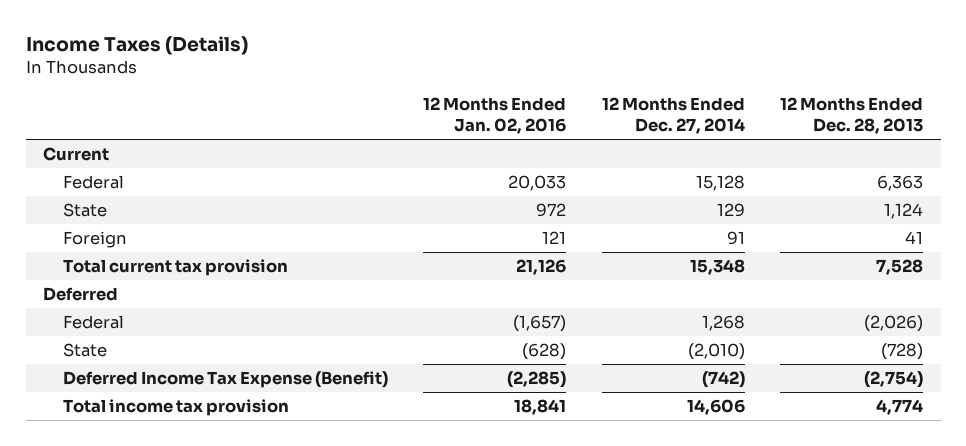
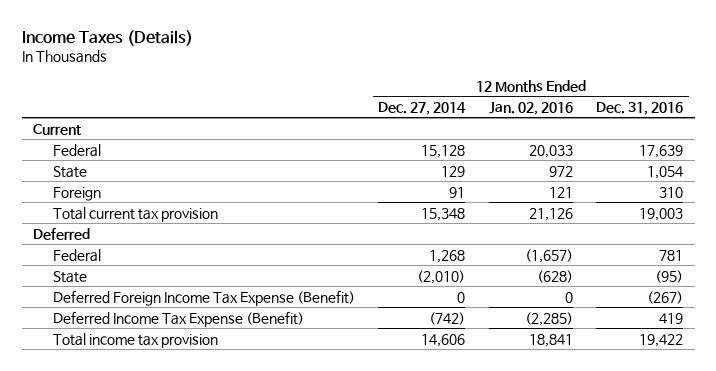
[780,97,924,134] 12 Months Ended Dec. 28, 2013 -> none
none -> [596,101,684,115] Dec. 31, 2016
none -> [53,289,356,306] Deferred Foreign Income Tax Expense (Benefit)

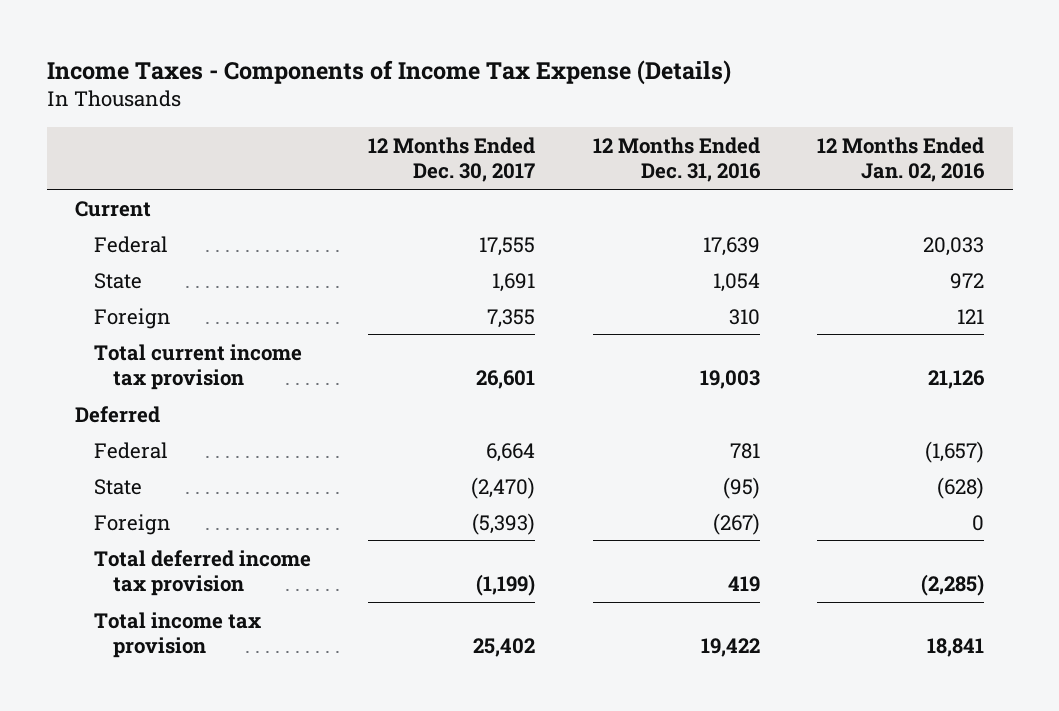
[21,29,193,46] Income Taxes (Details) -> [46,59,731,85] Income Taxes - Components of Income Tax Expense (Details)
[378,101,467,115] Dec. 27, 2014 -> none
none -> [368,136,536,183] 12 Months Ended Dec. 30, 2017
[53,206,219,222] Total current tax provision -> [94,343,303,391] Total current income tax provision
[53,289,356,306] Deferred Foreign Income Tax Expense (Benefit) -> [94,513,172,535] Foreign
[53,310,305,327] Deferred Income Tax Expense (Benefit) -> [94,549,312,597] Total deferred income tax provision

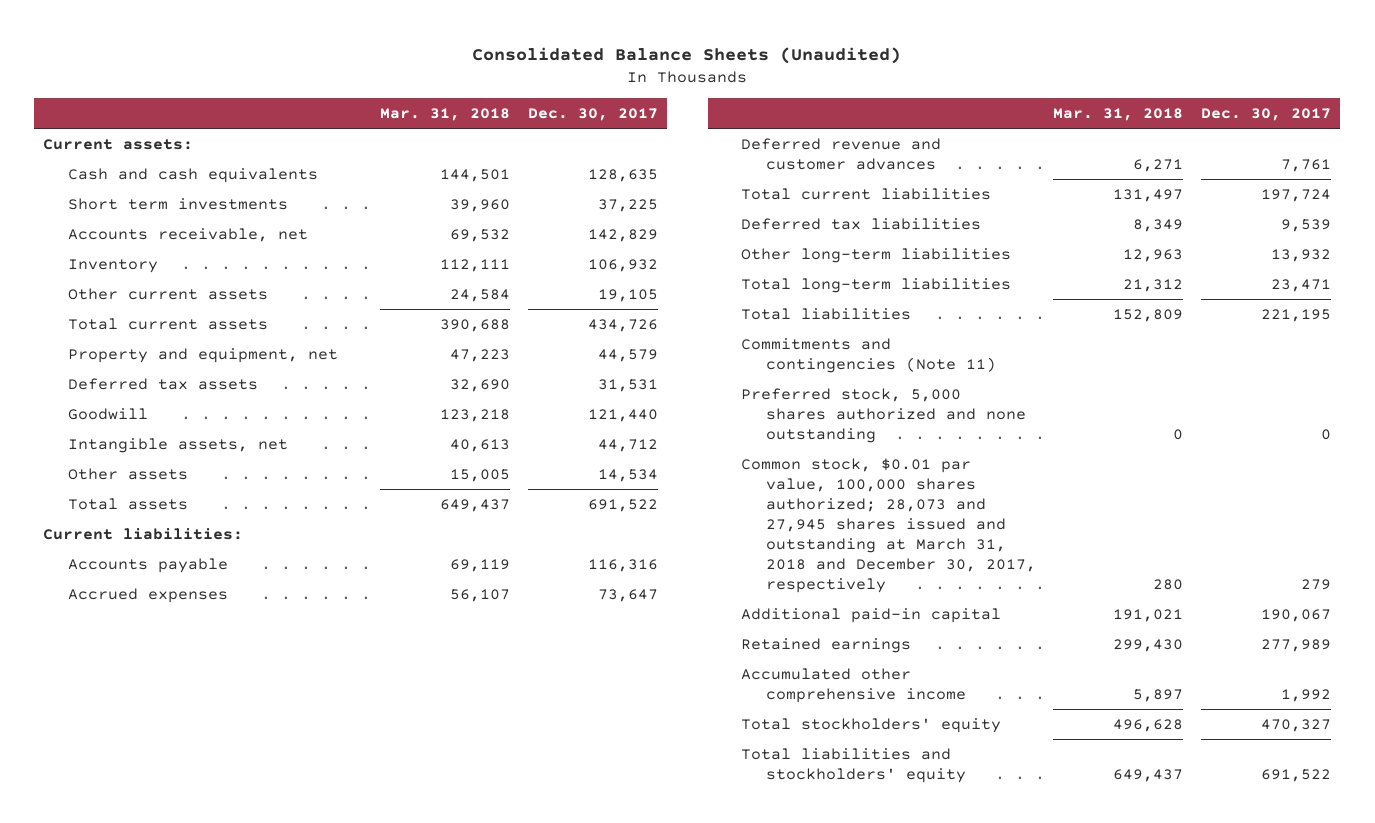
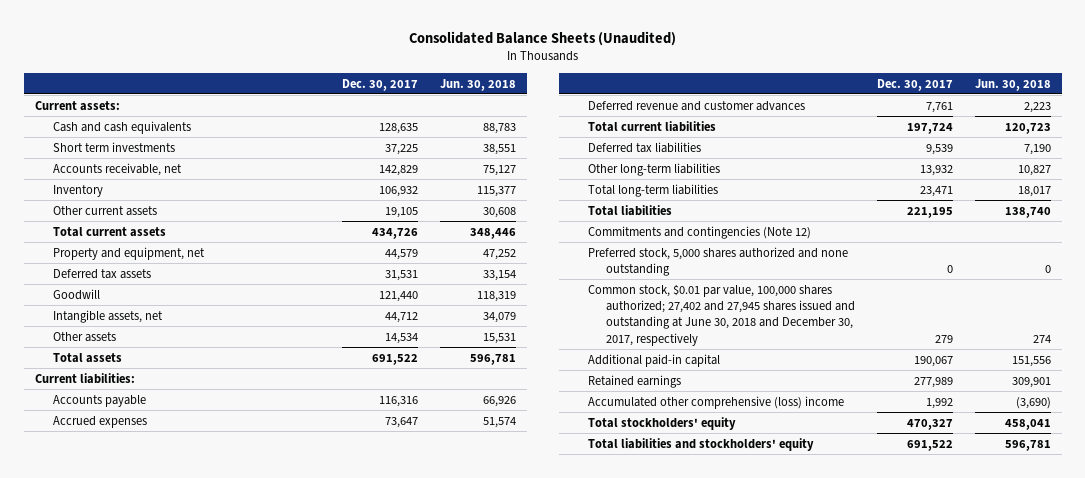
[380,107,511,121] Mar. 31, 2018 -> none
none -> [439,78,516,91] Jun. 30, 2018
[741,337,996,373] Commitments and contingencies (Note 11) -> [587,225,811,239] Commitments and contingencies (Note 12)
[741,457,1036,593] Common stock, $0.01 par value, 100,000 shares authorized; 28,073 and 27,945 shares issued and outstanding at March 31, 2018 and December 30, 2017, respectively -> [587,283,855,346] Common stock, $0.01 par value, 100,000 shares authorized; 27,402 and 27,945 shares issued and outstanding at June 30, 2018 and December 30, 2017, respectively
[741,667,966,703] Accumulated other comprehensive income -> [587,395,844,409] Accumulated other comprehensive (loss) income

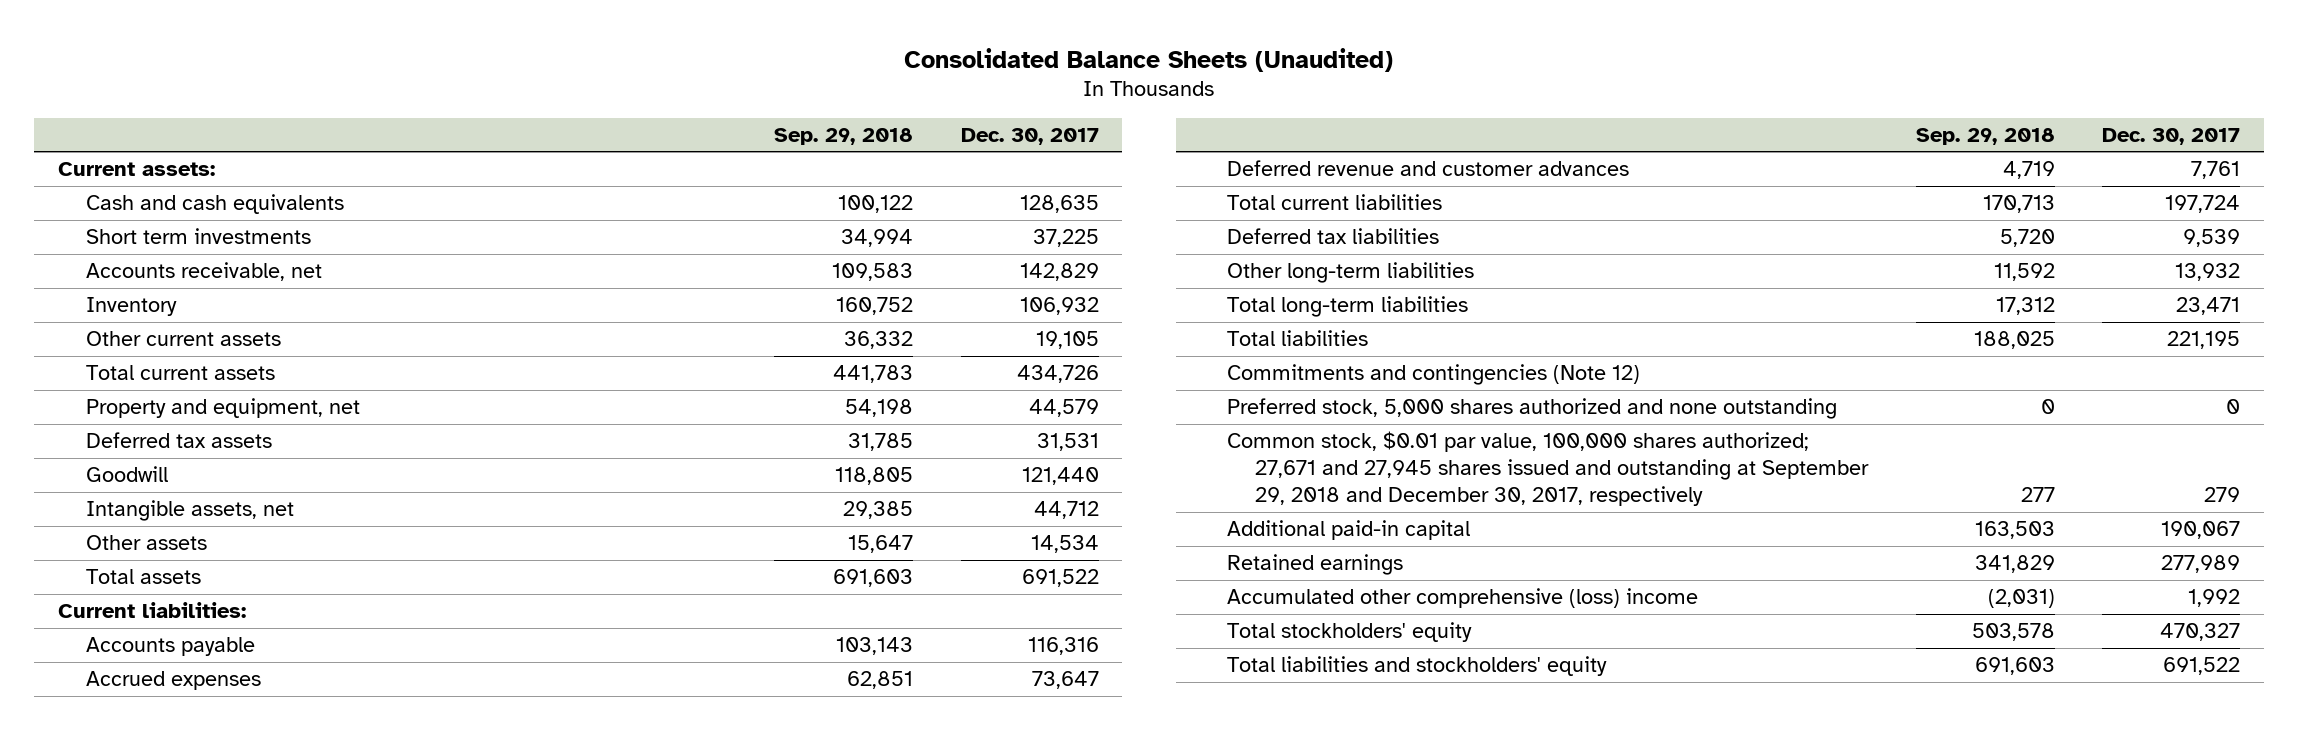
[439,78,516,91] Jun. 30, 2018 -> none
none -> [774,127,914,145] Sep. 29, 2018
[587,283,855,346] Common stock, $0.01 par value, 100,000 shares authorized; 27,402 and 27,945 shares issued and outstanding at June 30, 2018 and December 30, 2017, respectively -> [1227,431,1869,507] Common stock, $0.01 par value, 100,000 shares authorized; 27,671 and 27,945 shares issued and outstanding at September 29, 2018 and December 30, 2017, respectively

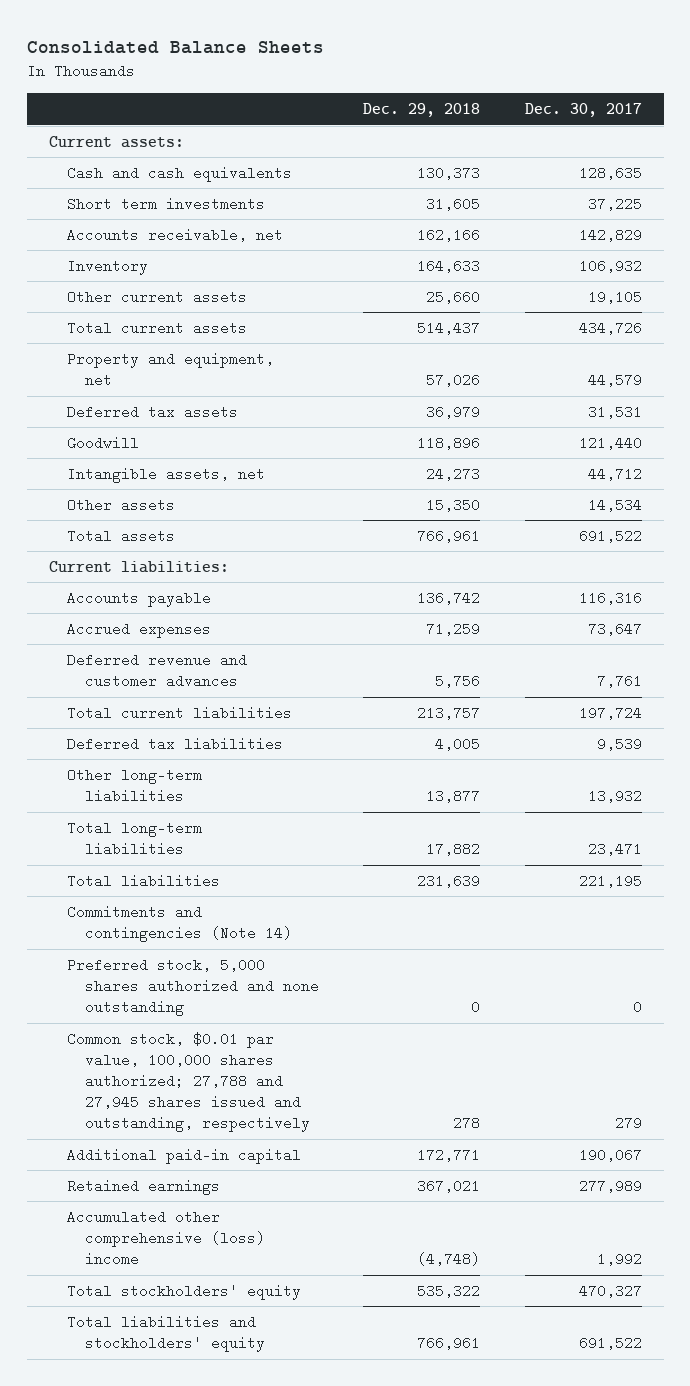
[904,47,1394,72] Consolidated Balance Sheets (Unaudited) -> [26,41,324,55] Consolidated Balance Sheets
[774,127,914,145] Sep. 29, 2018 -> none
none -> [363,103,481,118] Dec. 29, 2018
[1227,364,1641,386] Commitments and contingencies (Note 12) -> [66,904,293,943] Commitments and contingencies (Note 14)
[1227,431,1869,507] Common stock, $0.01 par value, 100,000 shares authorized; 27,671 and 27,945 shares issued and outstanding at September 29, 2018 and December 30, 2017, respectively -> [66,1031,311,1133] Common stock, $0.01 par value, 100,000 shares authorized; 27,788 and 27,945 shares issued and outstanding, respectively

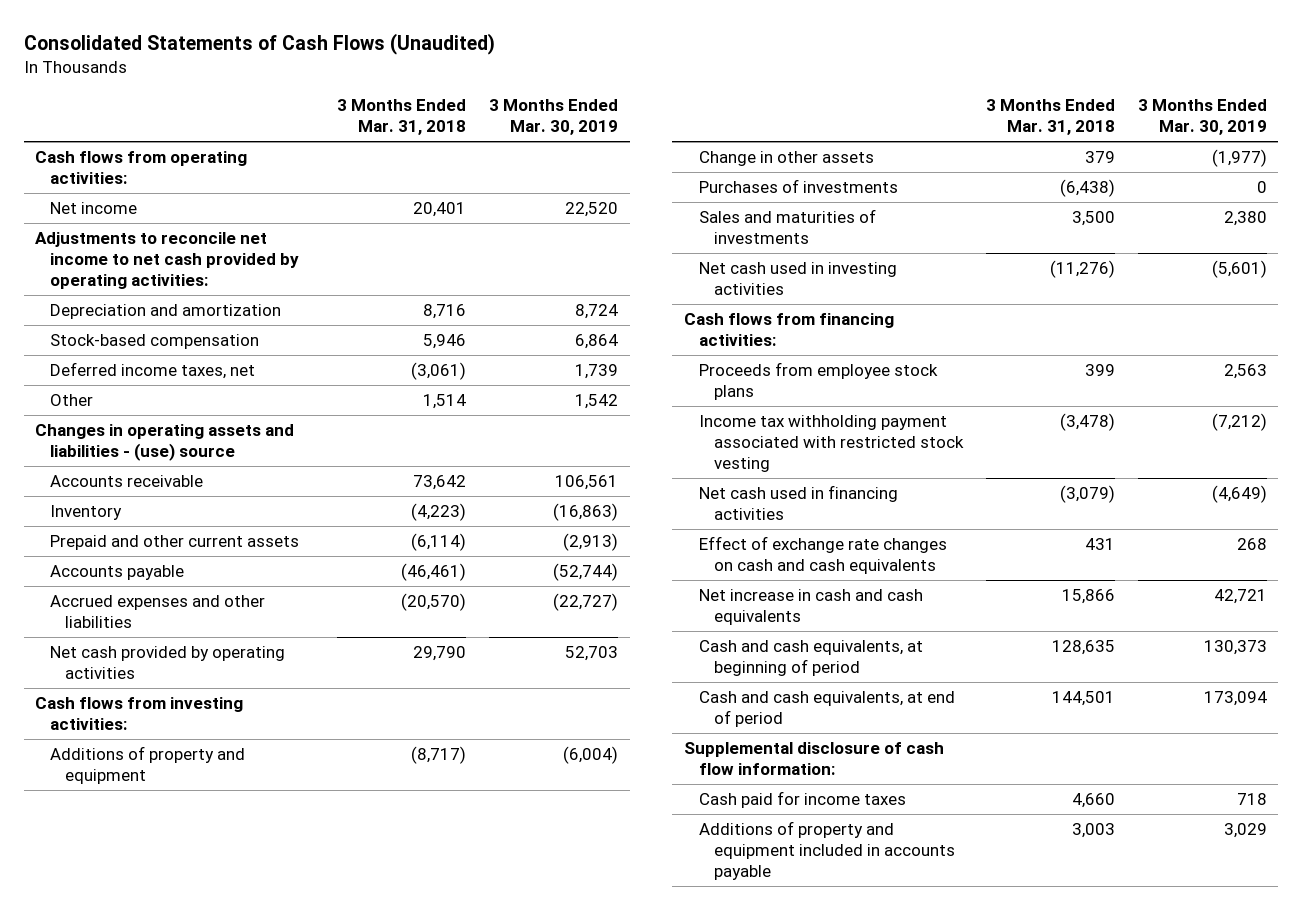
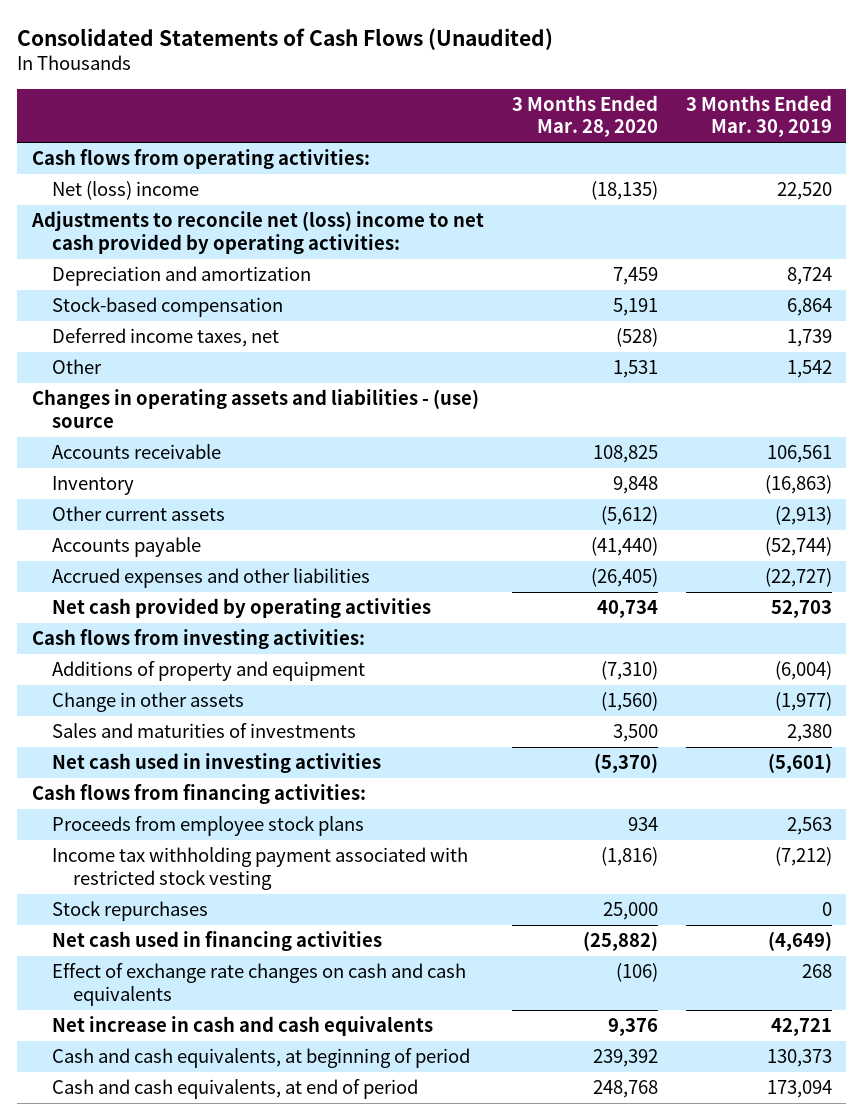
[337,99,467,136] 3 Months Ended Mar. 31, 2018 -> none
none -> [511,94,658,138] 3 Months Ended Mar. 28, 2020
[50,201,138,214] Net income -> [52,181,200,201] Net (loss) income
[35,231,300,290] Adjustments to reconcile net income to net cash provided by operating activities: -> [30,211,484,254] Adjustments to reconcile net (loss) income to net cash provided by operating activities:
[50,534,300,550] Prepaid and other current assets -> [52,506,226,522] Other current assets
[698,178,898,193] Purchases of investments -> none
none -> [52,901,209,922] Stock repurchases
[683,741,944,776] Supplemental disclosure of cash flow information: -> none
[698,790,906,808] Cash paid for income taxes -> none
[698,820,956,881] Additions of property and equipment included in accounts payable -> none

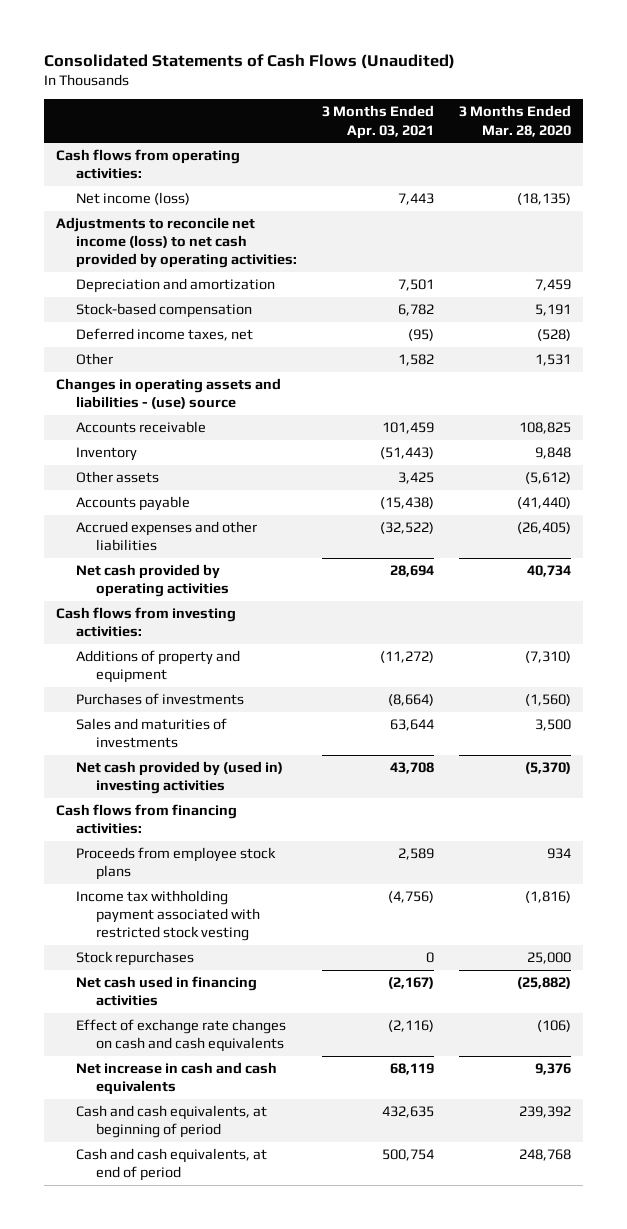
[686,94,833,138] 3 Months Ended Mar. 30, 2019 -> none
none -> [321,105,434,139] 3 Months Ended Apr. 03, 2021
[52,181,200,201] Net (loss) income -> [76,192,191,206] Net income (loss)
[30,211,484,254] Adjustments to reconcile net (loss) income to net cash provided by operating activities: -> [56,217,298,269] Adjustments to reconcile net income (loss) to net cash provided by operating activities:
[52,506,226,522] Other current assets -> [76,471,160,484] Other assets
[52,692,245,713] Change in other assets -> [76,693,245,706] Purchases of investments
[52,753,382,774] Net cash used in investing activities -> [76,761,284,795] Net cash provided by (used in) investing activities

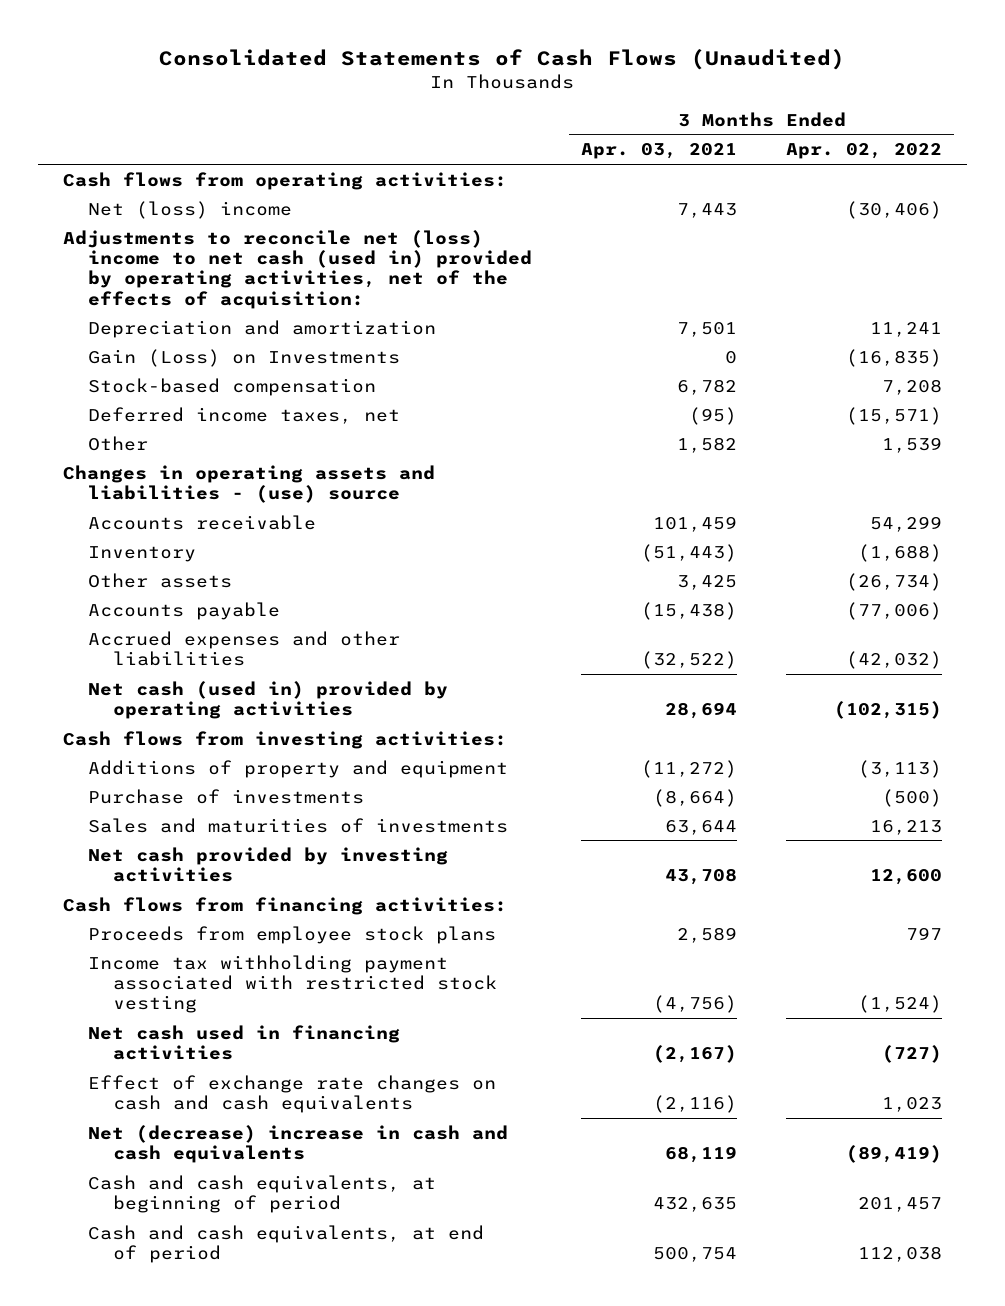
[458,105,571,137] 3 Months Ended Mar. 28, 2020 -> none
none -> [786,143,943,160] Apr. 02, 2022
[76,192,191,206] Net income (loss) -> [87,200,292,219] Net (loss) income
[56,217,298,269] Adjustments to reconcile net income (loss) to net cash provided by operating activities: -> [62,229,532,309] Adjustments to reconcile net (loss) income to net cash (used in) provided by operating activities, net of the effects of acquisition:
none -> [87,348,400,367] Gain (Loss) on Investments
[76,564,229,598] Net cash provided by operating activities -> [87,680,448,719] Net cash (used in) provided by operating activities
[76,693,245,706] Purchases of investments -> [87,788,364,804] Purchase of investments
[76,761,284,795] Net cash provided by (used in) investing activities -> [87,846,448,882] Net cash provided by investing activities
[76,951,195,967] Stock repurchases -> none
[76,1062,278,1096] Net increase in cash and cash equivalents -> [87,1124,508,1163] Net (decrease) increase in cash and cash equivalents

